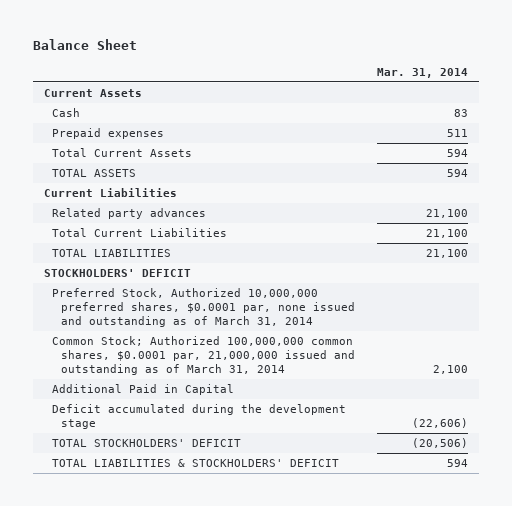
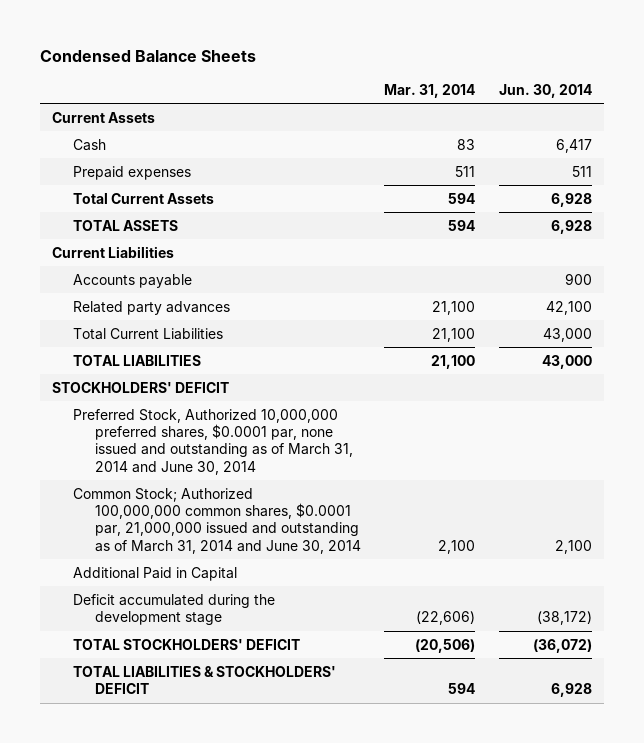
[32,39,137,51] Balance Sheet -> [39,49,256,62] Condensed Balance Sheets
none -> [499,83,593,98] Jun. 30, 2014
none -> [73,273,193,288] Accounts payable
[52,288,355,328] Preferred Stock, Authorized 10,000,000 preferred shares, $0.0001 par, none issued and outstanding as of March 31, 2014 -> [73,408,353,475] Preferred Stock, Authorized 10,000,000 preferred shares, $0.0001 par, none issued and outstanding as of March 31, 2014 and June 30, 2014
[52,336,355,376] Common Stock; Authorized 100,000,000 common shares, $0.0001 par, 21,000,000 issued and outstanding as of March 31, 2014 -> [73,487,361,554] Common Stock; Authorized 100,000,000 common shares, $0.0001 par, 21,000,000 issued and outstanding as of March 31, 2014 and June 30, 2014

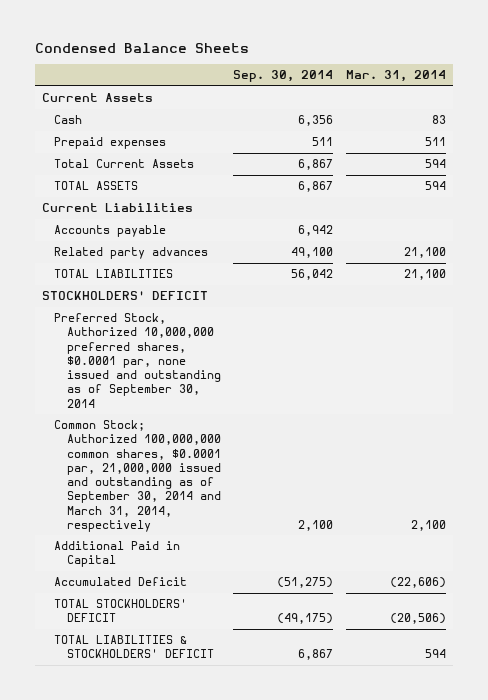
[499,83,593,98] Jun. 30, 2014 -> none
none -> [233,70,334,83] Sep. 30, 2014
[73,327,224,340] Total Current Liabilities -> none
[73,408,353,475] Preferred Stock, Authorized 10,000,000 preferred shares, $0.0001 par, none issued and outstanding as of March 31, 2014 and June 30, 2014 -> [54,313,221,408] Preferred Stock, Authorized 10,000,000 preferred shares, $0.0001 par, none issued and outstanding as of September 30, 2014
[73,487,361,554] Common Stock; Authorized 100,000,000 common shares, $0.0001 par, 21,000,000 issued and outstanding as of March 31, 2014 and June 30, 2014 -> [54,420,221,532] Common Stock; Authorized 100,000,000 common shares, $0.0001 par, 21,000,000 issued and outstanding as of September 30, 2014 and March 31, 2014, respectively
[73,593,276,626] Deficit accumulated during the development stage -> [54,577,188,587] Accumulated Deficit

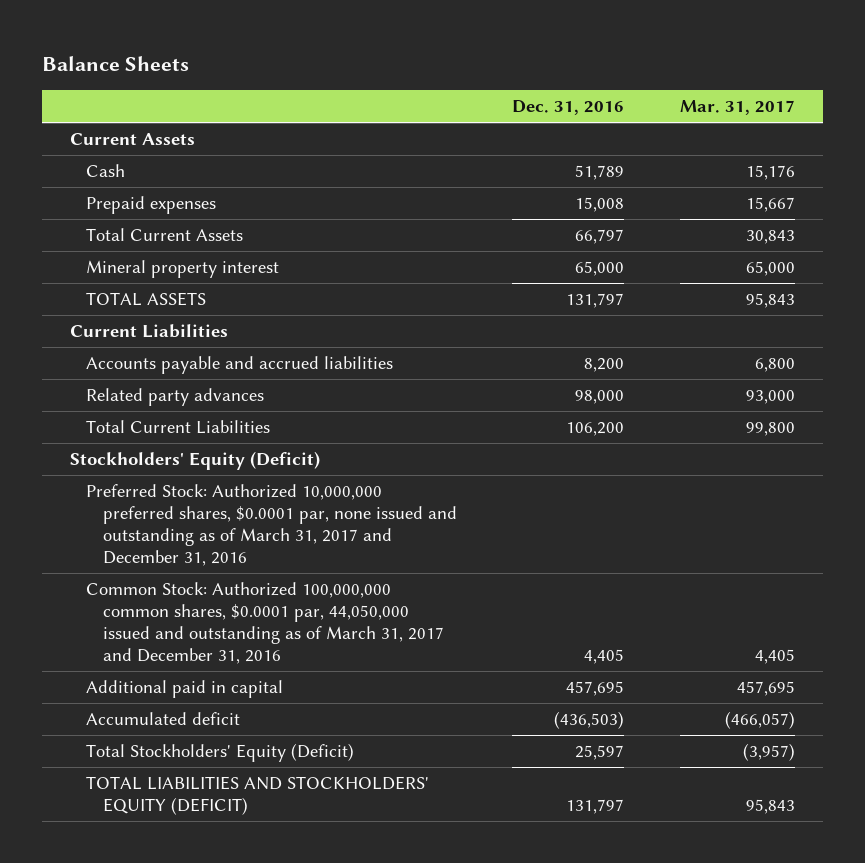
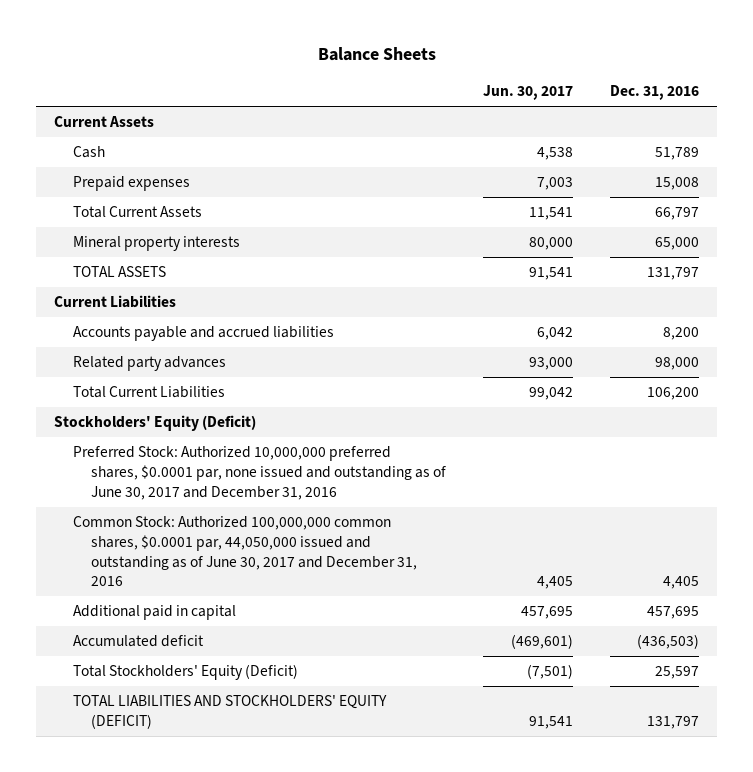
[680,100,796,116] Mar. 31, 2017 -> none
none -> [482,85,573,101] Jun. 30, 2017
[86,260,280,279] Mineral property interest -> [72,236,240,252] Mineral property interests
[86,484,457,566] Preferred Stock: Authorized 10,000,000 preferred shares, $0.0001 par, none issued and outstanding as of March 31, 2017 and December 31, 2016 -> [72,446,446,500] Preferred Stock: Authorized 10,000,000 preferred shares, $0.0001 par, none issued and outstanding as of June 30, 2017 and December 31, 2016
[86,582,444,664] Common Stock: Authorized 100,000,000 common shares, $0.0001 par, 44,050,000 issued and outstanding as of March 31, 2017 and December 31, 2016 -> [72,516,417,587] Common Stock: Authorized 100,000,000 common shares, $0.0001 par, 44,050,000 issued and outstanding as of June 30, 2017 and December 31, 2016

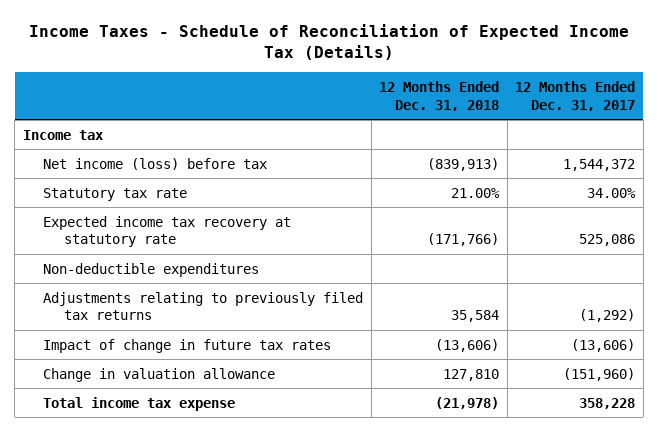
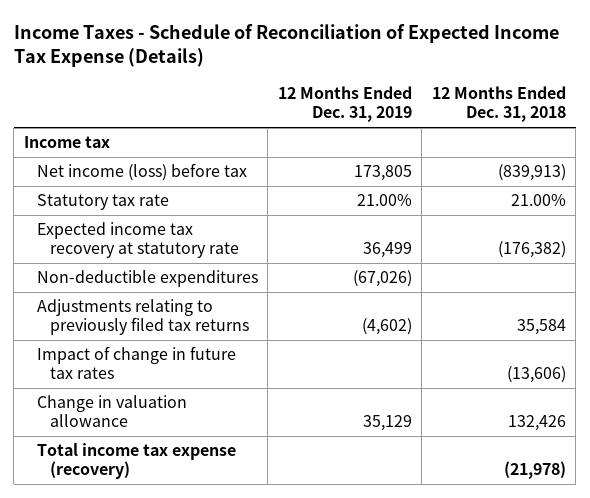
[28,23,629,61] Income Taxes - Schedule of Reconciliation of Expected Income Tax (Details) -> [13,23,559,68] Income Taxes - Schedule of Reconciliation of Expected Income Tax Expense (Details)
[515,81,636,111] 12 Months Ended Dec. 31, 2017 -> none
none -> [277,86,412,123] 12 Months Ended Dec. 31, 2019
[427,233,500,247] (171,766) -> [497,241,566,259] (176,382)
[443,368,500,381] 127,810 -> [507,415,566,432] 132,426
[43,396,236,411] Total income tax expense -> [36,443,236,480] Total income tax expense (recovery)

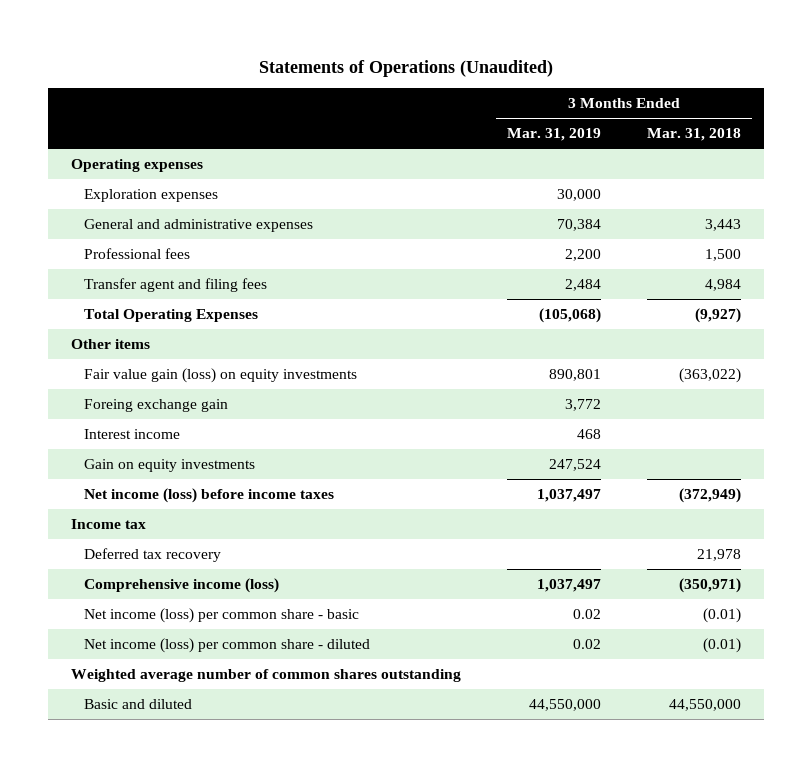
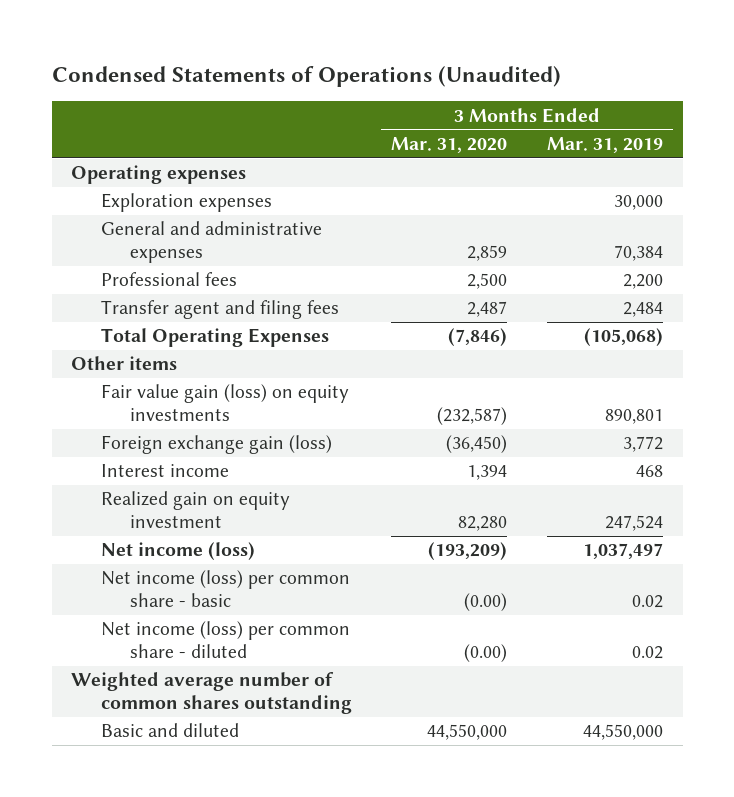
[259,59,554,77] Statements of Operations (Unaudited) -> [51,65,561,87] Condensed Statements of Operations (Unaudited)
[647,128,742,142] Mar. 31, 2018 -> none
none -> [391,137,508,154] Mar. 31, 2020
[83,399,228,413] Foreing exchange gain -> [100,435,332,455] Foreign exchange gain (loss)
[83,488,334,504] Net income (loss) before income taxes -> none
[71,519,147,530] Income tax -> none
[83,548,221,563] Deferred tax recovery -> none
[83,459,255,473] Gain on equity investments -> [100,491,290,529] Realized gain on equity investment
[83,578,279,594] Comprehensive income (loss) -> [100,542,255,561] Net income (loss)

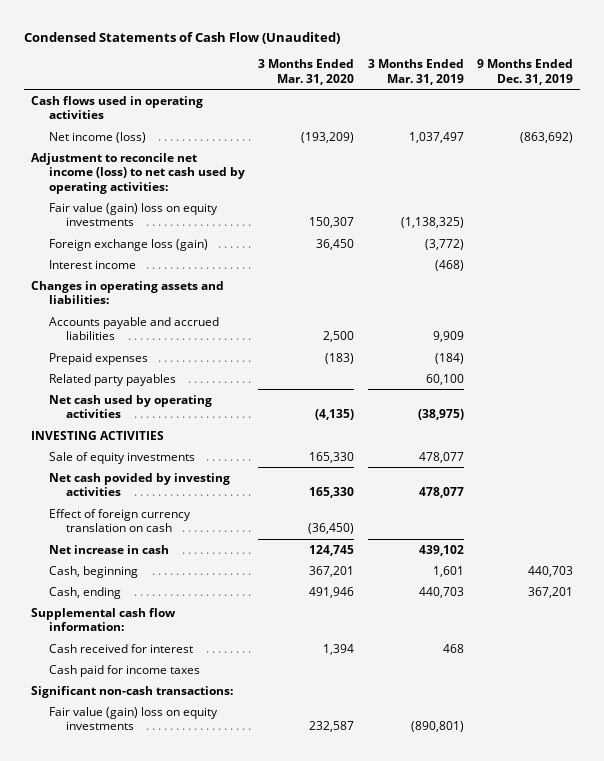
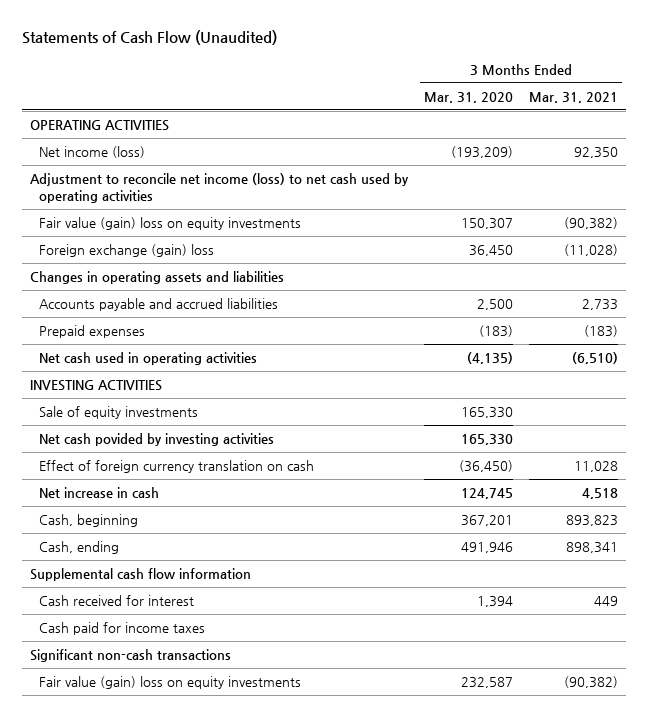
[24,32,341,45] Condensed Statements of Cash Flow (Unaudited) -> [21,30,277,46] Statements of Cash Flow (Unaudited)
[367,59,464,85] 3 Months Ended Mar. 31, 2019 -> none
[477,59,574,85] 9 Months Ended Dec. 31, 2019 -> none
none -> [528,91,618,103] Mar. 31, 2021
[31,95,204,120] Cash flows used in operating activities -> none
none -> [29,120,169,132] OPERATING ACTIVITIES
[31,152,245,194] Adjustment to reconcile net income (loss) to net cash used by operating activities: -> [29,173,409,203] Adjustment to reconcile net income (loss) to net cash used by operating activities
[48,259,136,269] Interest income -> none
[48,238,208,251] Foreign exchange loss (gain) -> [39,244,215,258] Foreign exchange (gain) loss
[31,280,225,305] Changes in operating assets and liabilities: -> [29,271,284,285] Changes in operating assets and liabilities
[48,373,176,386] Related party payables -> none
[48,394,212,419] Net cash used by operating activities -> [39,352,258,366] Net cash used in operating activities
[31,607,177,632] Supplemental cash flow information: -> [29,568,251,582] Supplemental cash flow information
[31,685,234,698] Significant non-cash transactions: -> [29,649,231,663] Significant non-cash transactions

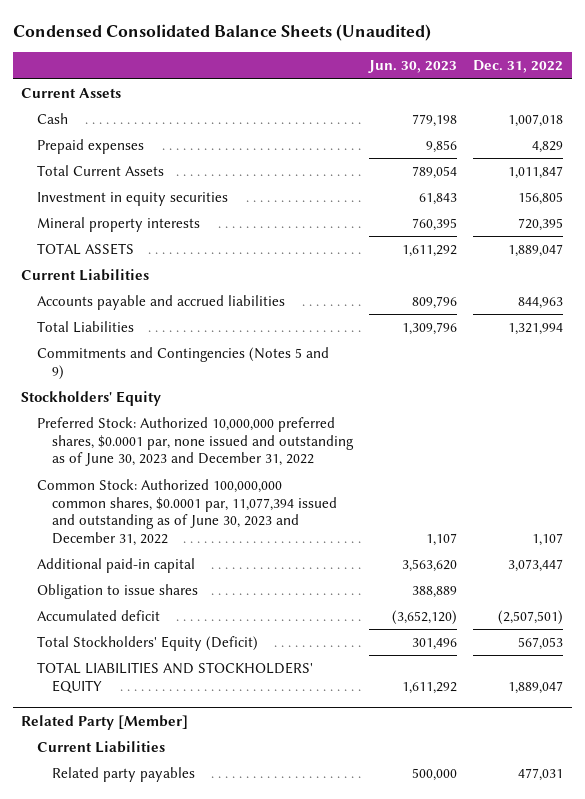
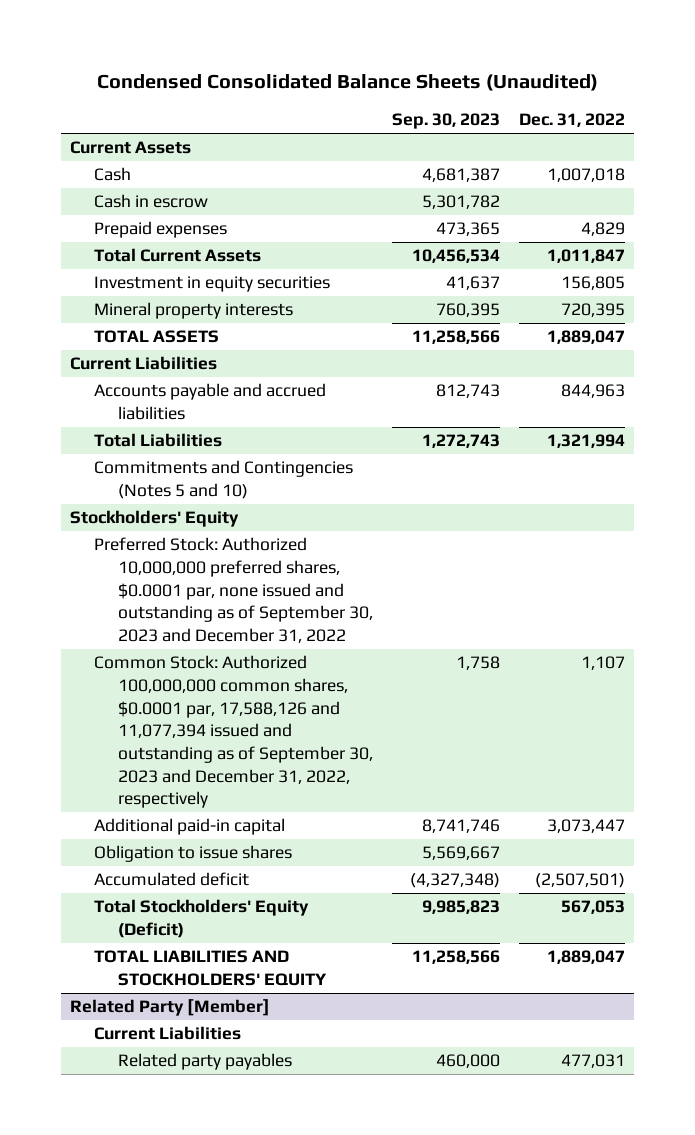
[368,60,458,74] Jun. 30, 2023 -> none
none -> [391,113,500,130] Sep. 30, 2023
none -> [94,194,209,209] Cash in escrow
[36,347,329,380] Commitments and Contingencies (Notes 5 and 9) -> [94,460,354,499] Commitments and Contingencies (Notes 5 and 10)
[36,417,355,467] Preferred Stock: Authorized 10,000,000 preferred shares, $0.0001 par, none issued and outstanding as of June 30, 2023 and December 31, 2022 -> [94,537,373,643] Preferred Stock: Authorized 10,000,000 preferred shares, $0.0001 par, none issued and outstanding as of September 30, 2023 and December 31, 2022
[36,479,338,547] Common Stock: Authorized 100,000,000 common shares, $0.0001 par, 11,077,394 issued and outstanding as of June 30, 2023 and December 31, 2022 -> [94,655,373,809] Common Stock: Authorized 100,000,000 common shares, $0.0001 par, 17,588,126 and 11,077,394 issued and outstanding as of September 30, 2023 and December 31, 2022, respectively

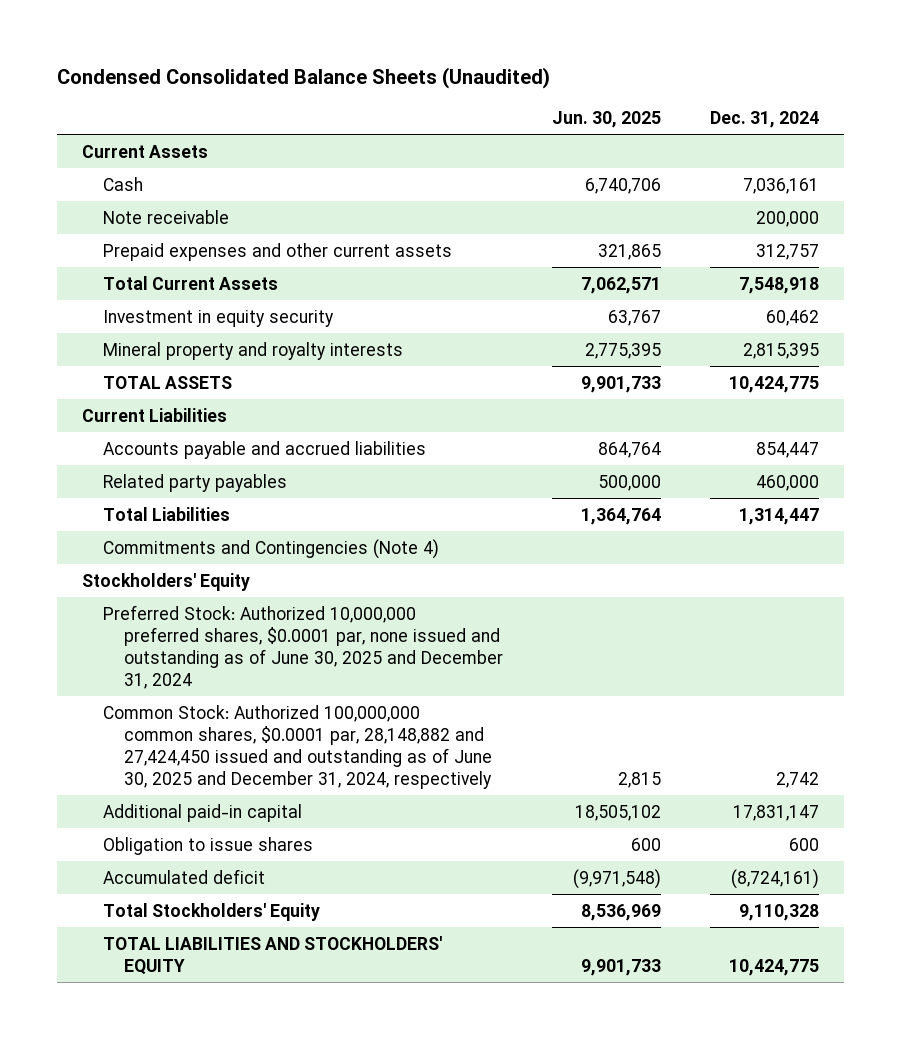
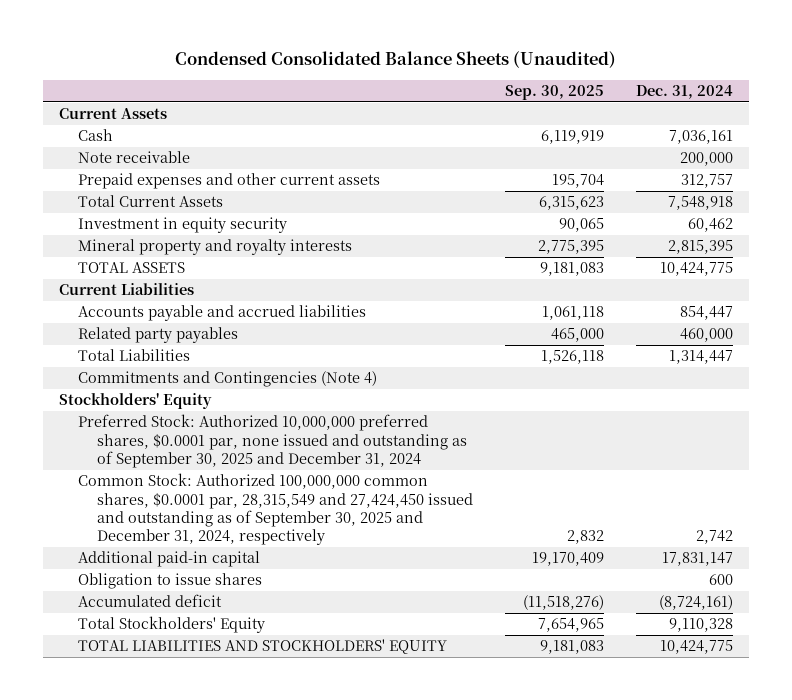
[552,111,662,129] Jun. 30, 2025 -> none
none -> [505,85,605,101] Sep. 30, 2025
[102,604,504,690] Preferred Stock: Authorized 10,000,000 preferred shares, $0.0001 par, none issued and outstanding as of June 30, 2025 and December 31, 2024 -> [78,414,468,468] Preferred Stock: Authorized 10,000,000 preferred shares, $0.0001 par, none issued and outstanding as of September 30, 2025 and December 31, 2024
[102,704,493,790] Common Stock: Authorized 100,000,000 common shares, $0.0001 par, 28,148,882 and 27,424,450 issued and outstanding as of June 30, 2025 and December 31, 2024, respectively -> [78,473,474,545] Common Stock: Authorized 100,000,000 common shares, $0.0001 par, 28,315,549 and 27,424,450 issued and outstanding as of September 30, 2025 and December 31, 2024, respectively

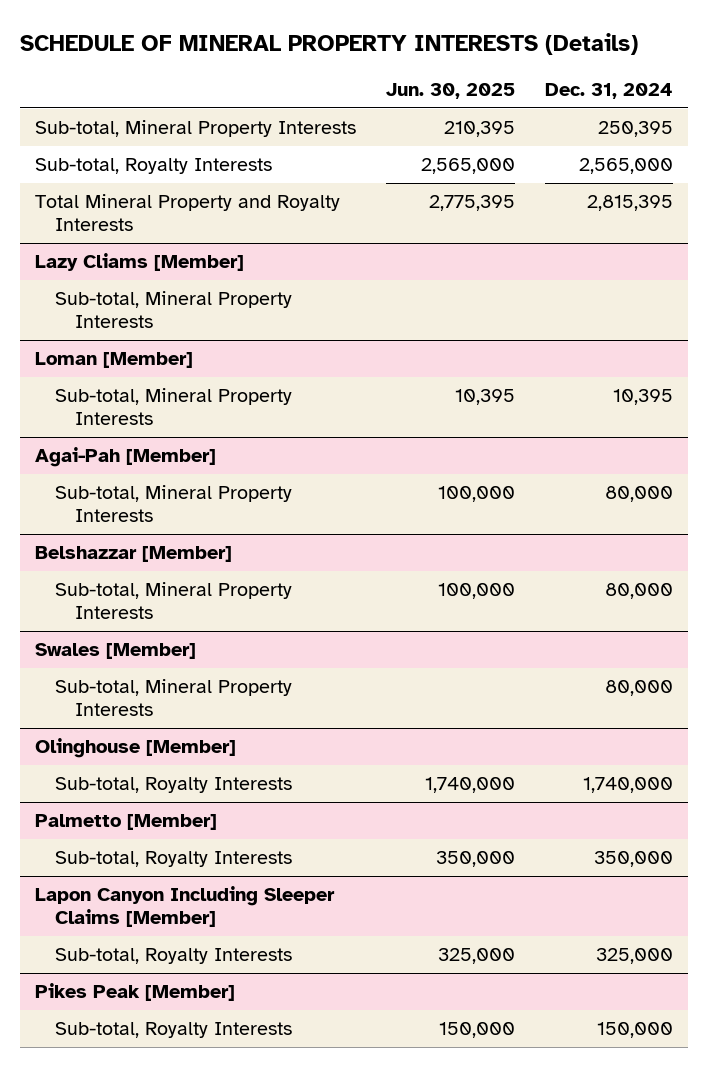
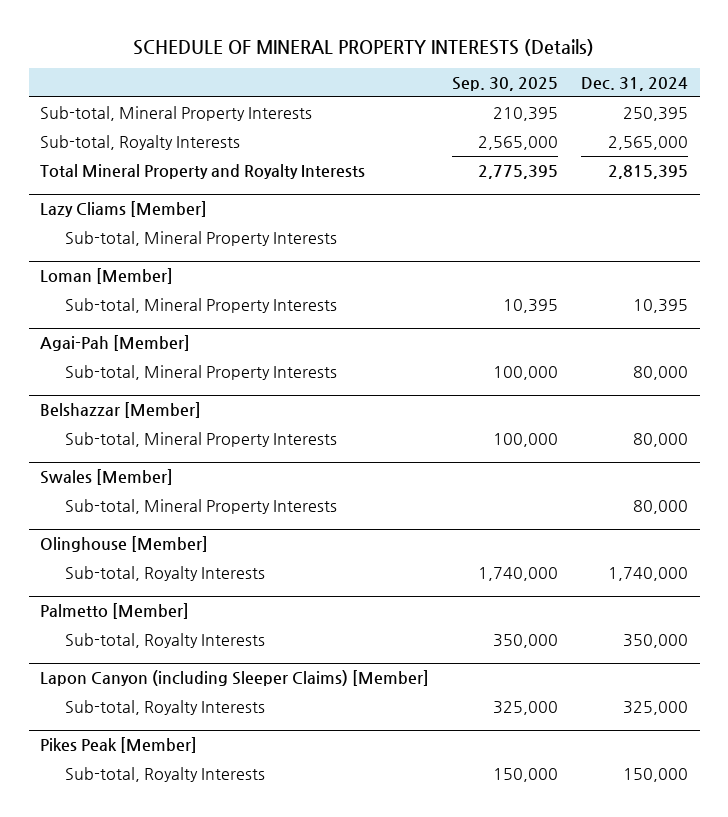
[386,82,516,99] Jun. 30, 2025 -> none
none -> [452,76,559,91] Sep. 30, 2025
[35,886,336,928] Lapon Canyon Including Sleeper Claims [Member] -> [40,670,430,687] Lapon Canyon (including Sleeper Claims) [Member]

